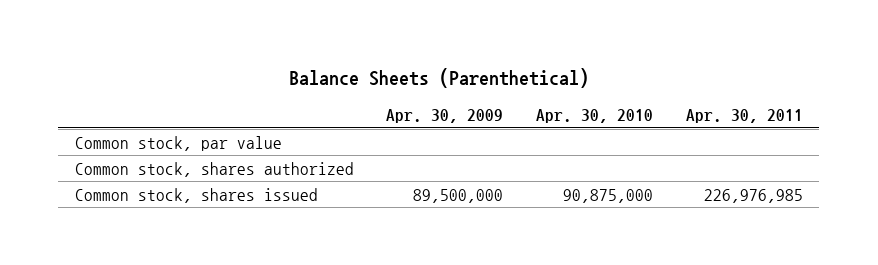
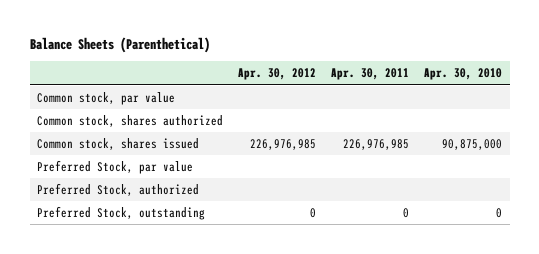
[386,108,504,123] Apr. 30, 2009 -> none
none -> [238,68,317,81] Apr. 30, 2012
none -> [37,160,194,175] Preferred Stock, par value
none -> [37,183,200,197] Preferred Stock, authorized
none -> [37,206,206,221] Preferred Stock, outstanding

